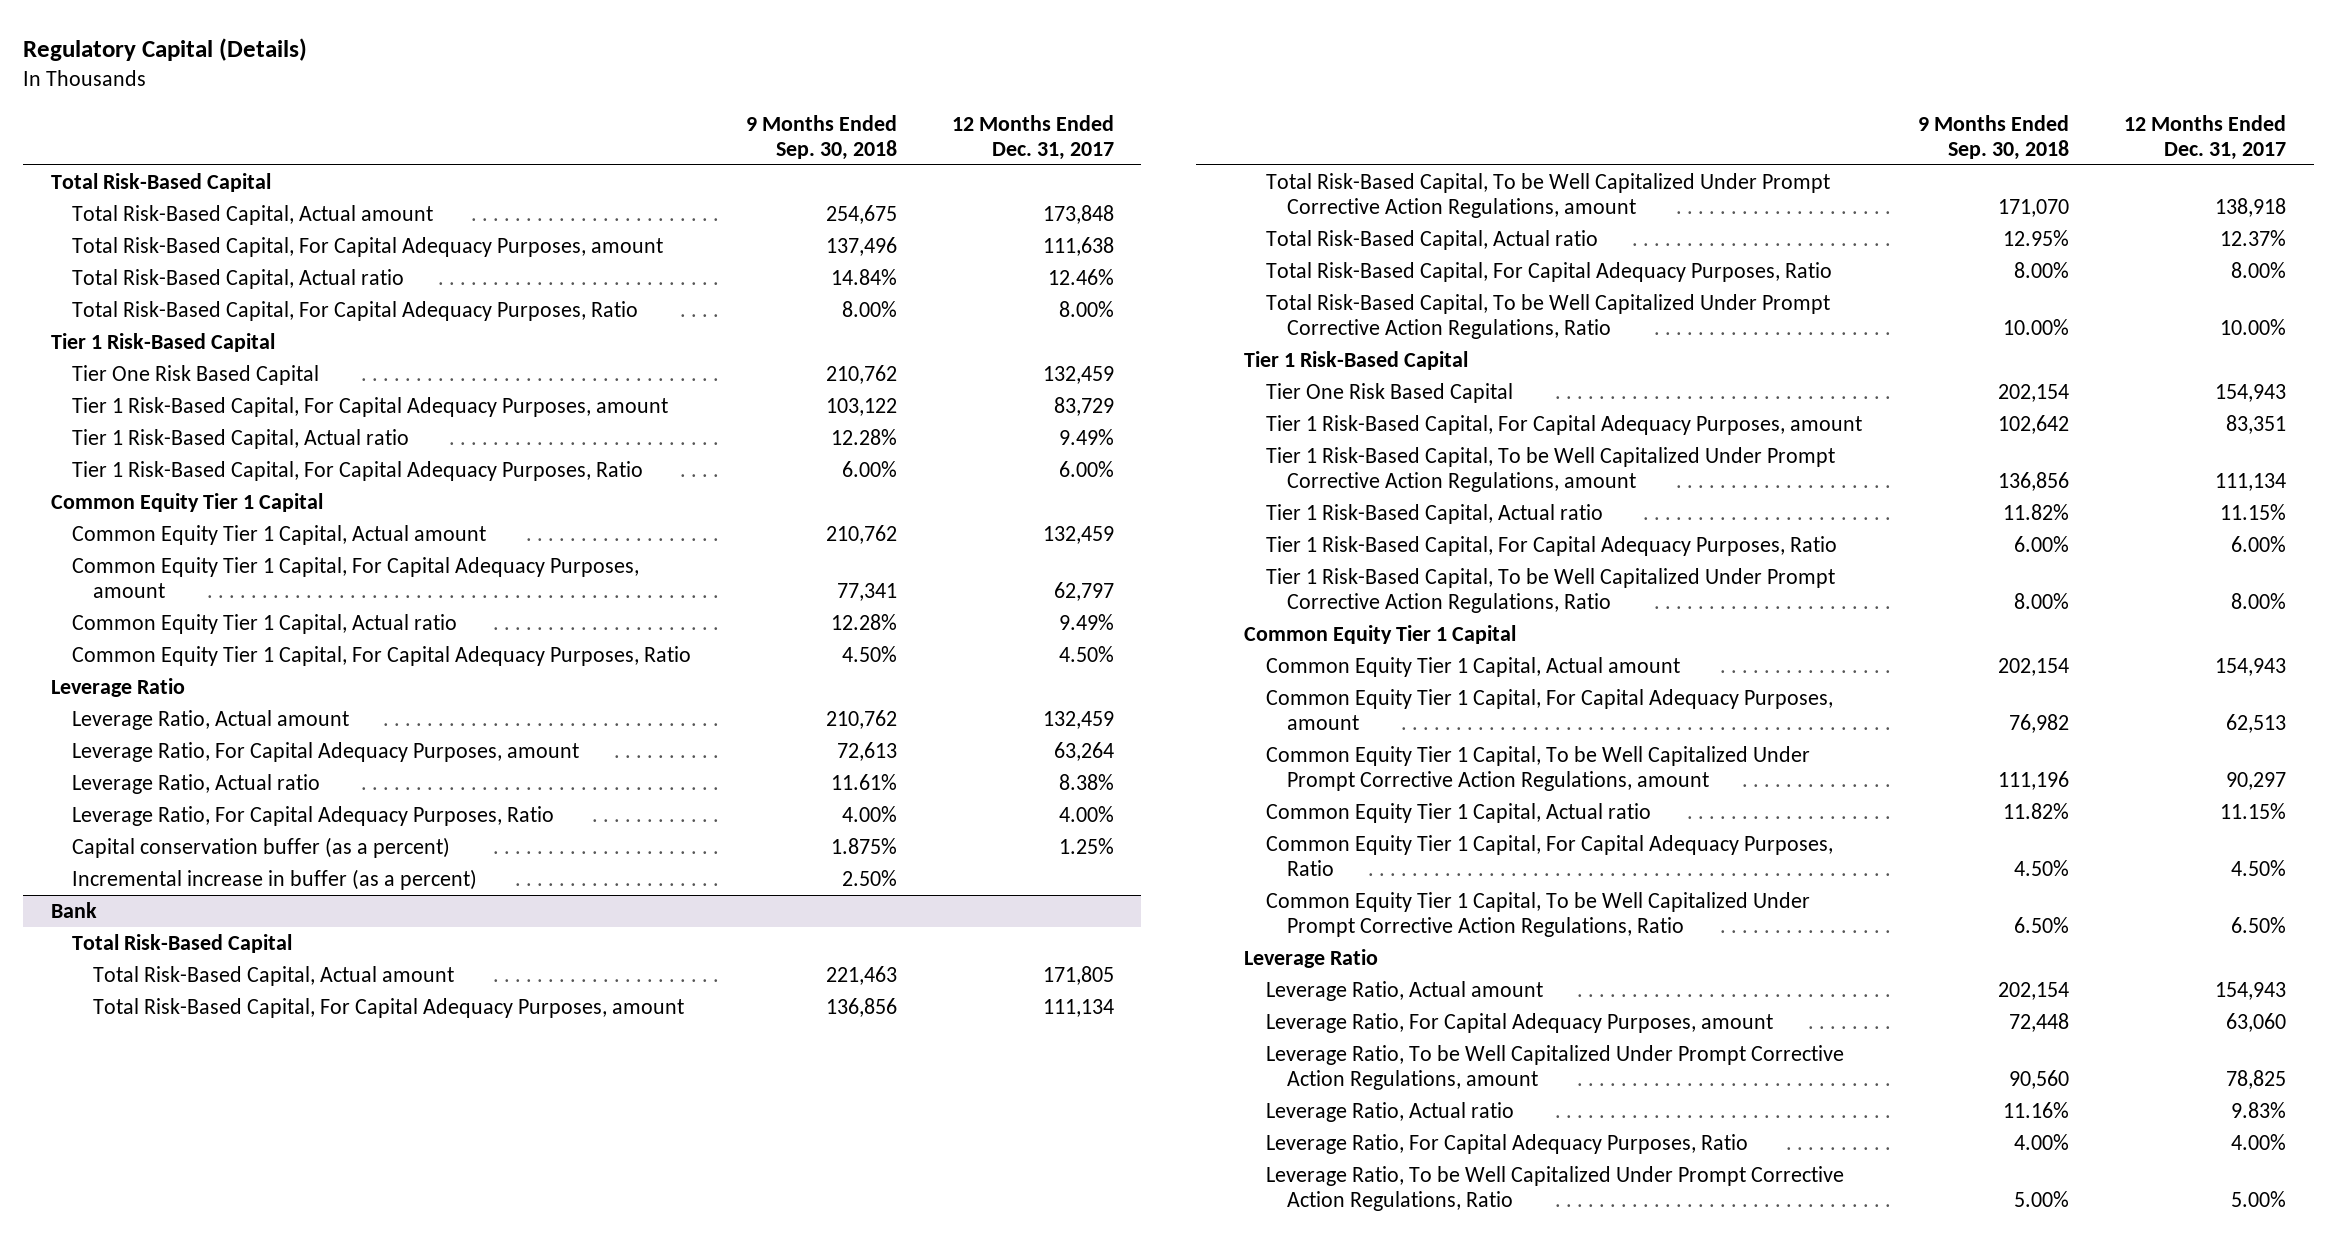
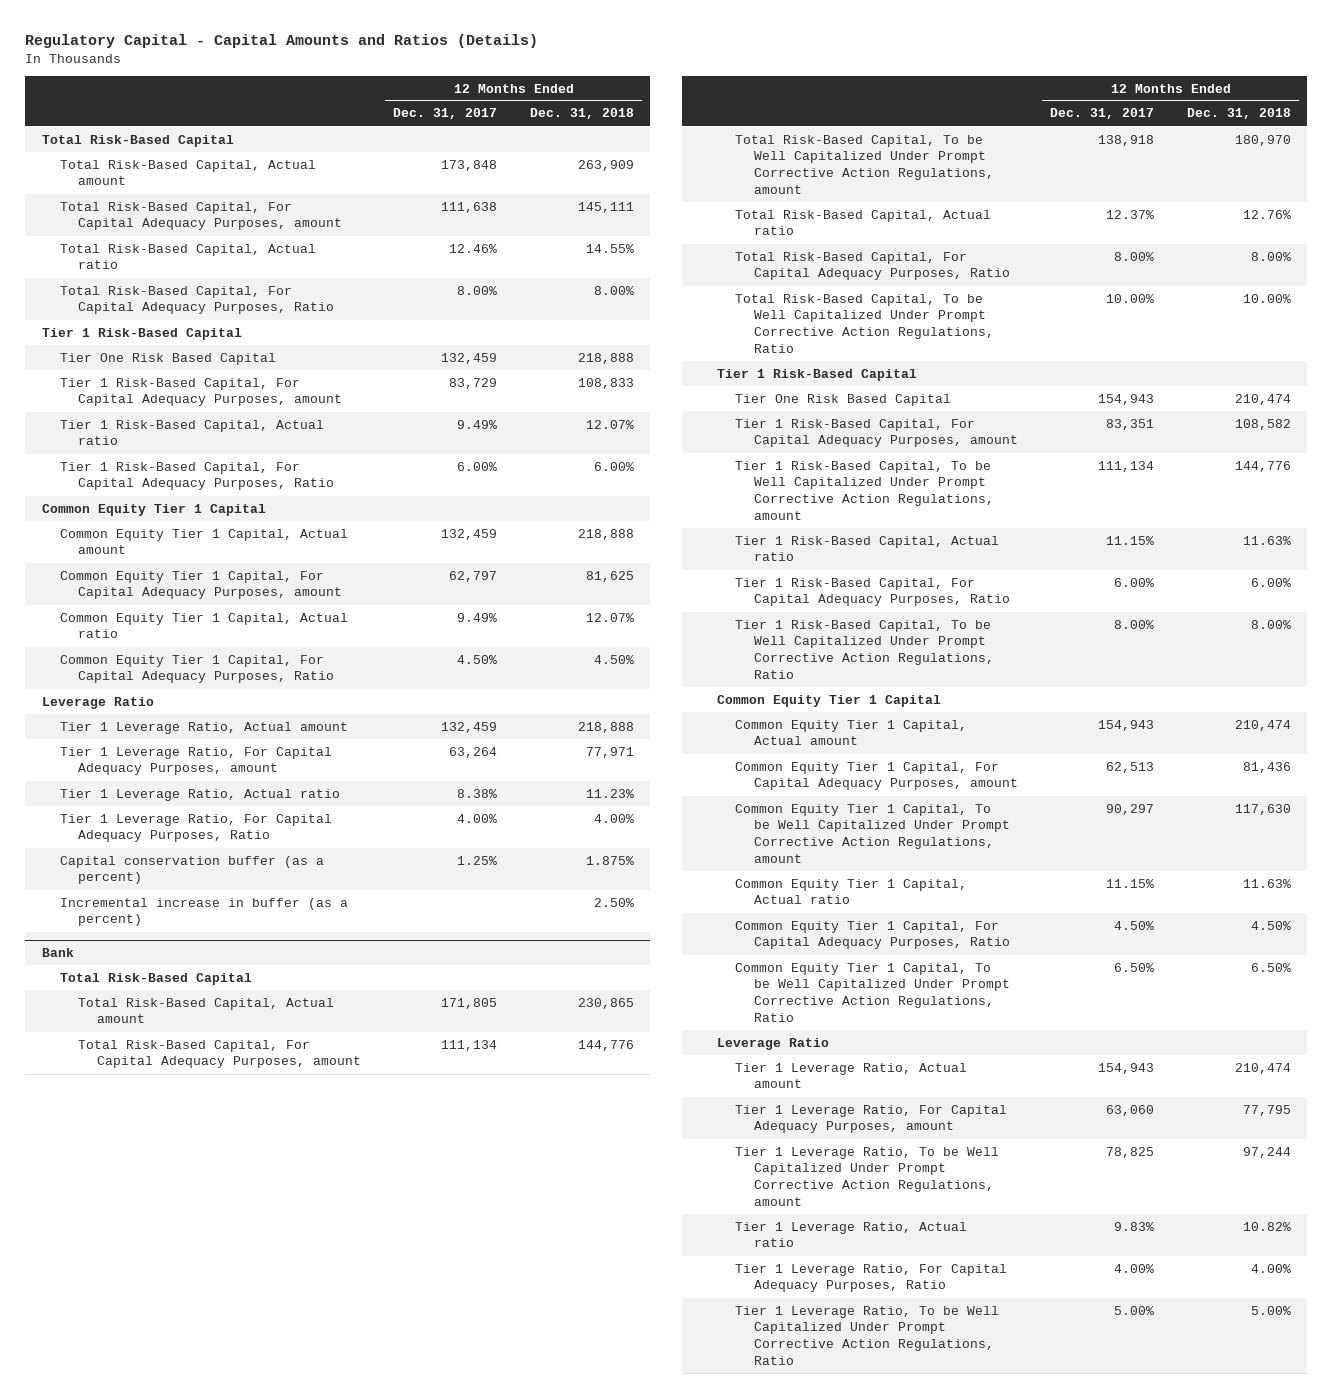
[23,37,308,61] Regulatory Capital (Details) -> [25,34,539,49] Regulatory Capital - Capital Amounts and Ratios (Details)
[746,114,898,160] 9 Months Ended Sep. 30, 2018 -> none
none -> [529,108,634,120] Dec. 31, 2018
[72,709,350,730] Leverage Ratio, Actual amount -> [60,721,349,734] Tier 1 Leverage Ratio, Actual amount
[72,741,580,762] Leverage Ratio, For Capital Adequacy Purposes, amount -> [60,746,333,776] Tier 1 Leverage Ratio, For Capital Adequacy Purposes, amount
[72,773,321,794] Leverage Ratio, Actual ratio -> [60,788,341,801] Tier 1 Leverage Ratio, Actual ratio
[72,805,555,826] Leverage Ratio, For Capital Adequacy Purposes, Ratio -> [60,813,333,843] Tier 1 Leverage Ratio, For Capital Adequacy Purposes, Ratio
[1265,980,1543,1001] Leverage Ratio, Actual amount -> [735,1062,968,1089] Tier 1 Leverage Ratio, Actual amount
[1265,1012,1773,1033] Leverage Ratio, For Capital Adequacy Purposes, amount -> [735,1104,1008,1134] Tier 1 Leverage Ratio, For Capital Adequacy Purposes, amount
[1265,1044,1844,1091] Leverage Ratio, To be Well Capitalized Under Prompt Corrective Action Regulations, amount -> [735,1146,1000,1206] Tier 1 Leverage Ratio, To be Well Capitalized Under Prompt Corrective Action Regulations, amount
[1265,1101,1514,1122] Leverage Ratio, Actual ratio -> [735,1221,968,1248] Tier 1 Leverage Ratio, Actual ratio
[1265,1133,1748,1154] Leverage Ratio, For Capital Adequacy Purposes, Ratio -> [735,1263,1008,1293] Tier 1 Leverage Ratio, For Capital Adequacy Purposes, Ratio
[1265,1165,1844,1212] Leverage Ratio, To be Well Capitalized Under Prompt Corrective Action Regulations, Ratio -> [735,1305,1000,1365] Tier 1 Leverage Ratio, To be Well Capitalized Under Prompt Corrective Action Regulations, Ratio

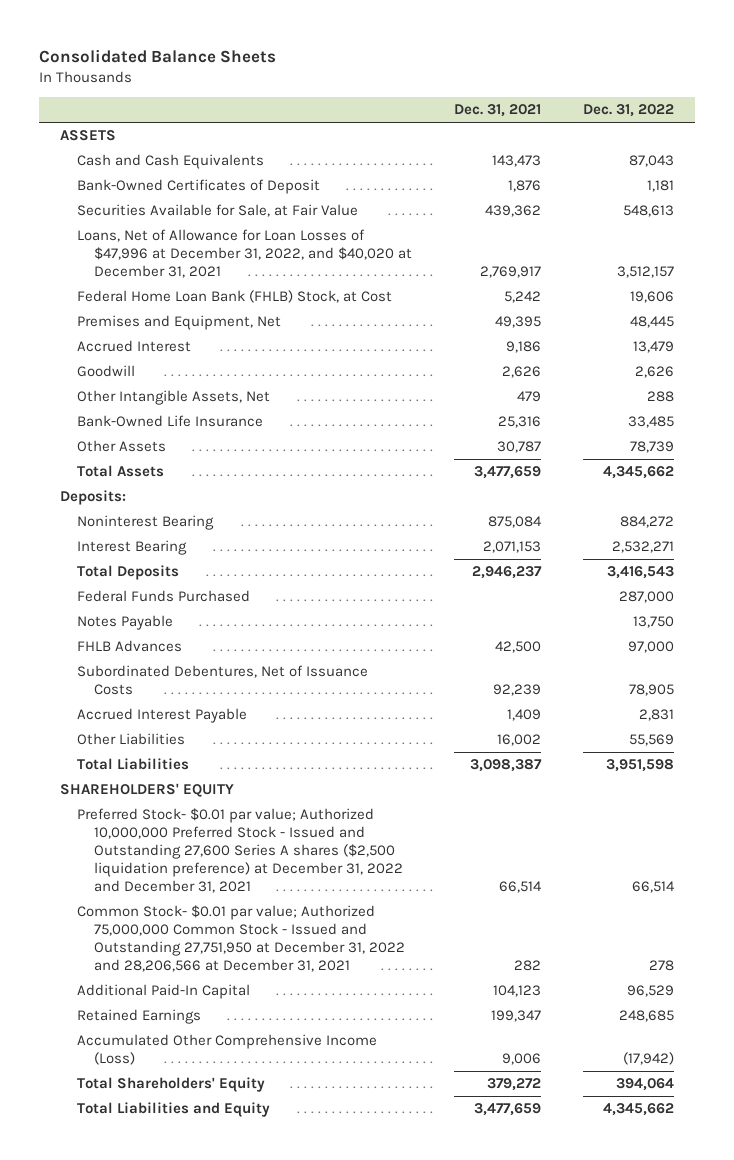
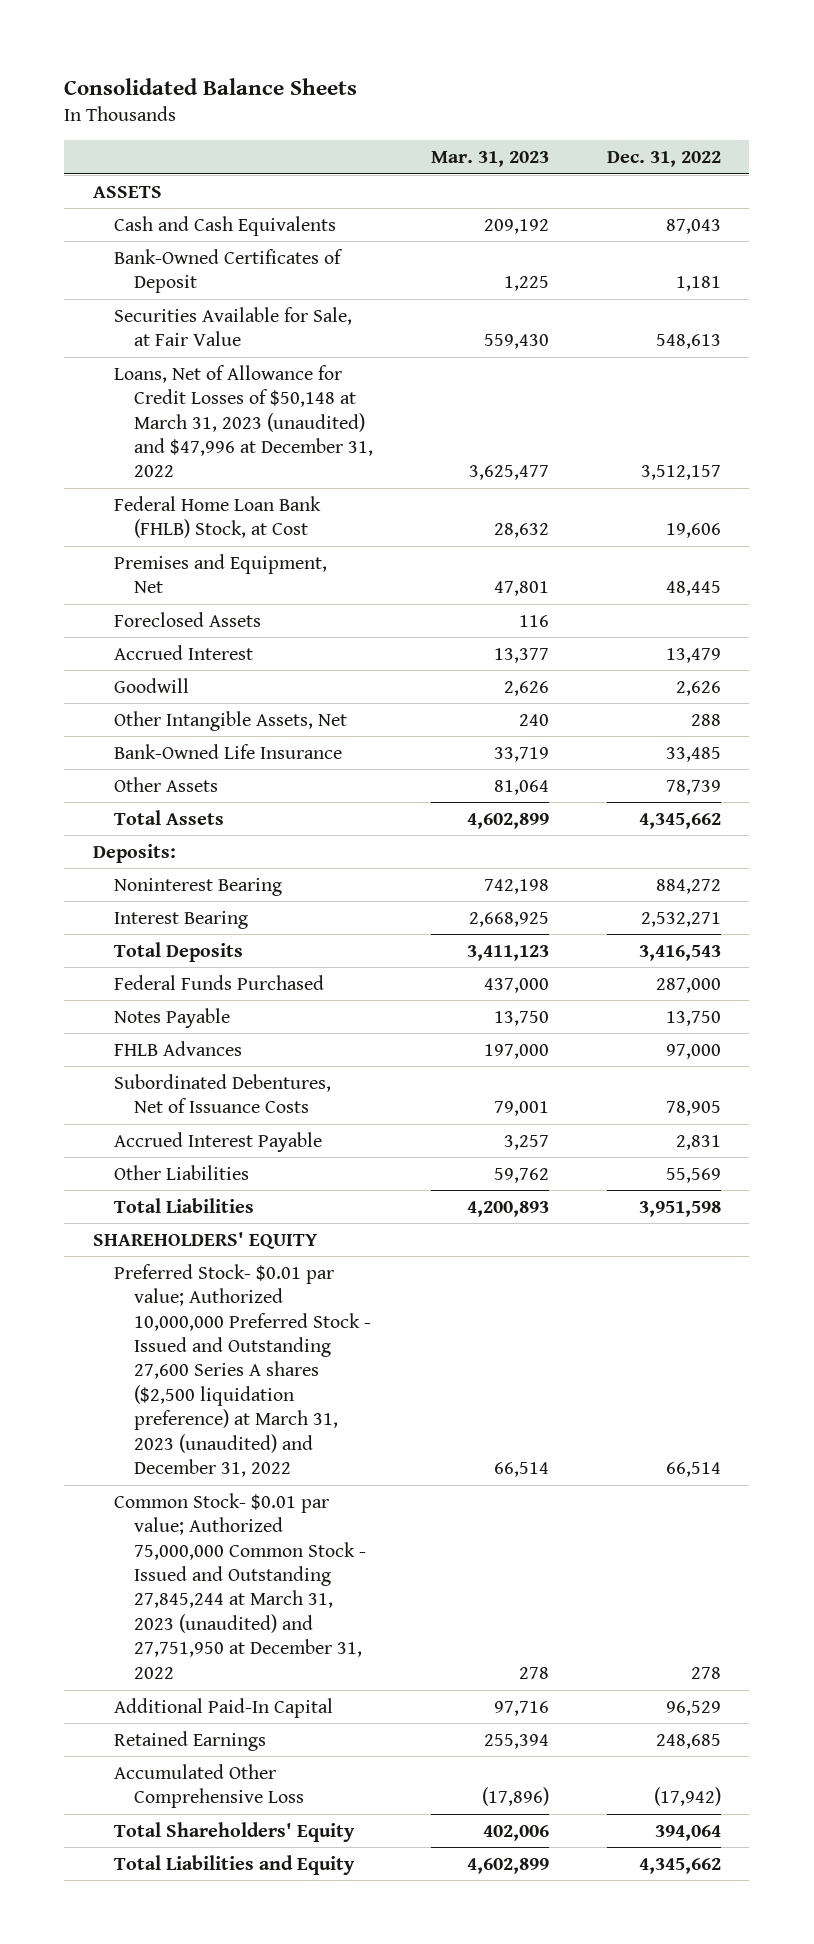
[454,104,542,118] Dec. 31, 2021 -> none
none -> [430,151,549,168] Mar. 31, 2023
[77,229,413,278] Loans, Net of Allowance for Loan Losses of $47,996 at December 31, 2022, and $40,020 at December 31, 2021 -> [113,364,374,478] Loans, Net of Allowance for Credit Losses of $50,148 at March 31, 2023 (unaudited) and $47,996 at December 31, 2022
none -> [113,611,261,627] Foreclosed Assets
[77,808,404,893] Preferred Stock- $0.01 par value; Authorized 10,000,000 Preferred Stock - Issued and Outstanding 27,600 Series A shares ($2,500 liquidation preference) at December 31, 2022 and December 31, 2021 -> [113,1263,372,1478] Preferred Stock- $0.01 par value; Authorized 10,000,000 Preferred Stock - Issued and Outstanding 27,600 Series A shares ($2,500 liquidation preference) at March 31, 2023 (unaudited) and December 31, 2022
[77,905,406,972] Common Stock- $0.01 par value; Authorized 75,000,000 Common Stock - Issued and Outstanding 27,751,950 at December 31, 2022 and 28,206,566 at December 31, 2021 -> [113,1492,367,1679] Common Stock- $0.01 par value; Authorized 75,000,000 Common Stock - Issued and Outstanding 27,845,244 at March 31, 2023 (unaudited) and 27,751,950 at December 31, 2022
[77,1034,378,1066] Accumulated Other Comprehensive Income (Loss) -> [113,1763,305,1809] Accumulated Other Comprehensive Loss

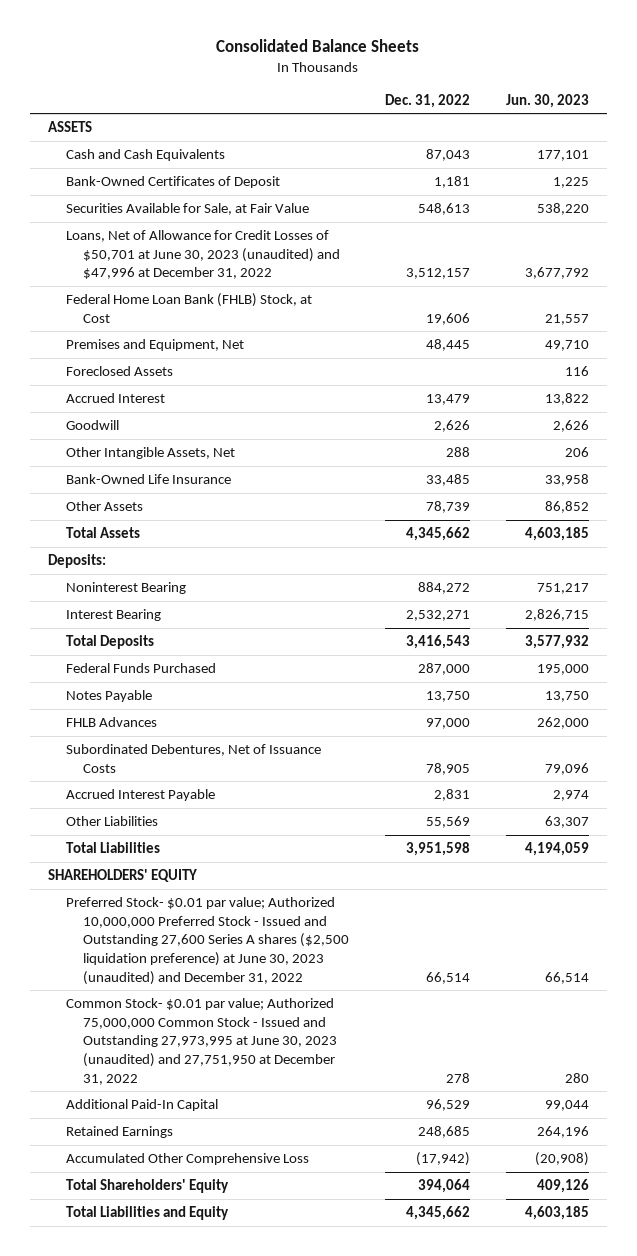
[430,151,549,168] Mar. 31, 2023 -> none
none -> [506,93,590,108] Jun. 30, 2023
[113,364,374,478] Loans, Net of Allowance for Credit Losses of $50,148 at March 31, 2023 (unaudited) and $47,996 at December 31, 2022 -> [65,230,341,280] Loans, Net of Allowance for Credit Losses of $50,701 at June 30, 2023 (unaudited) and $47,996 at December 31, 2022
[113,1263,372,1478] Preferred Stock- $0.01 par value; Authorized 10,000,000 Preferred Stock - Issued and Outstanding 27,600 Series A shares ($2,500 liquidation preference) at March 31, 2023 (unaudited) and December 31, 2022 -> [65,897,350,985] Preferred Stock- $0.01 par value; Authorized 10,000,000 Preferred Stock - Issued and Outstanding 27,600 Series A shares ($2,500 liquidation preference) at June 30, 2023 (unaudited) and December 31, 2022
[113,1492,367,1679] Common Stock- $0.01 par value; Authorized 75,000,000 Common Stock - Issued and Outstanding 27,845,244 at March 31, 2023 (unaudited) and 27,751,950 at December 31, 2022 -> [65,998,338,1085] Common Stock- $0.01 par value; Authorized 75,000,000 Common Stock - Issued and Outstanding 27,973,995 at June 30, 2023 (unaudited) and 27,751,950 at December 31, 2022

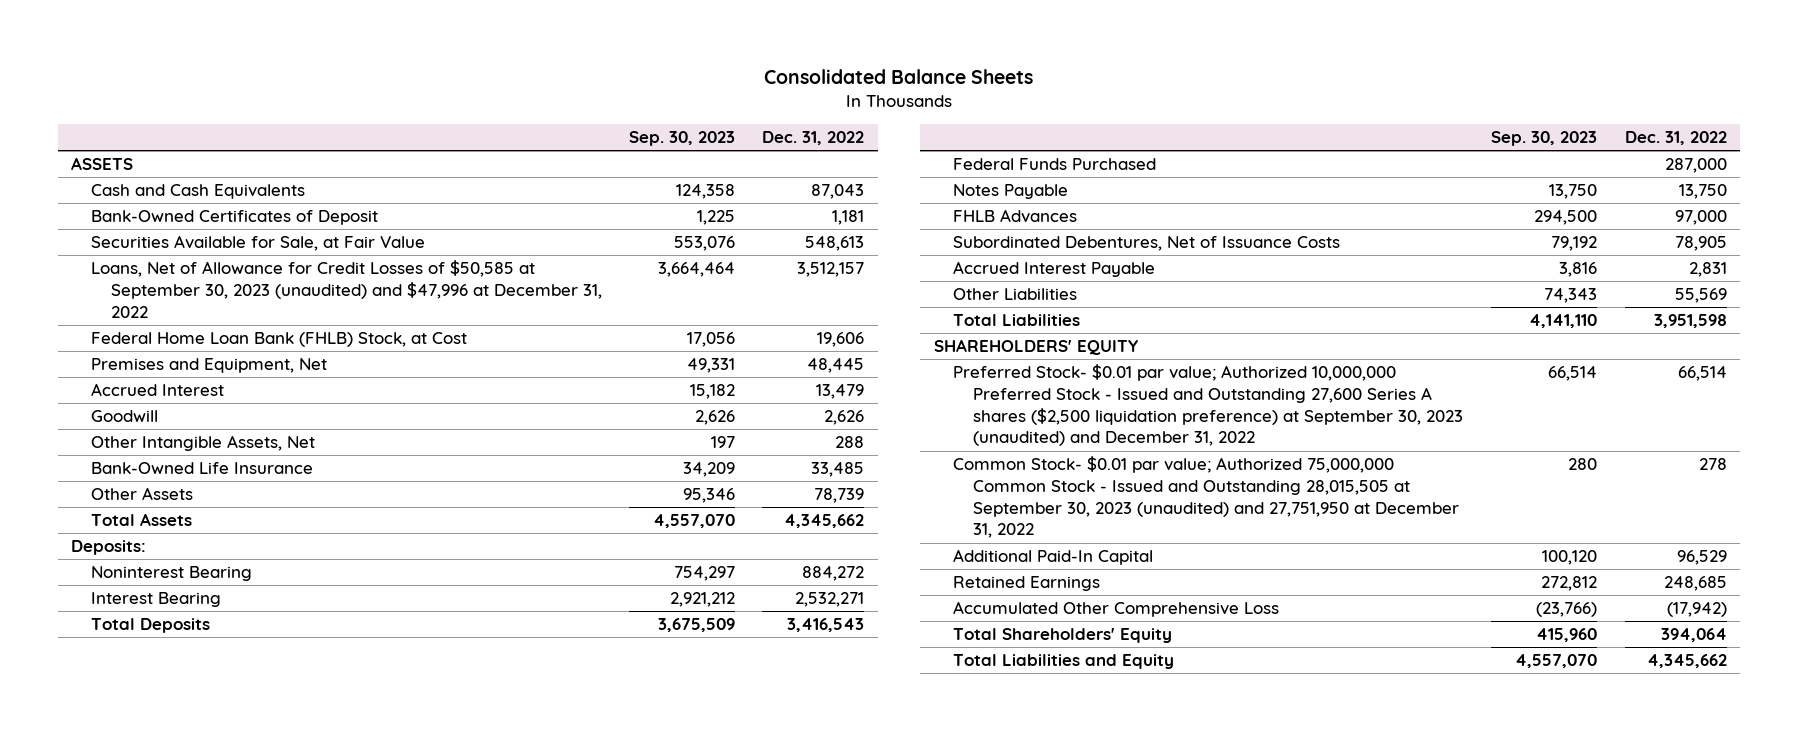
[506,93,590,108] Jun. 30, 2023 -> none
none -> [628,131,735,147] Sep. 30, 2023
[65,230,341,280] Loans, Net of Allowance for Credit Losses of $50,701 at June 30, 2023 (unaudited) and $47,996 at December 31, 2022 -> [90,260,602,318] Loans, Net of Allowance for Credit Losses of $50,585 at September 30, 2023 (unaudited) and $47,996 at December 31, 2022
[65,366,173,377] Foreclosed Assets -> none
[65,897,350,985] Preferred Stock- $0.01 par value; Authorized 10,000,000 Preferred Stock - Issued and Outstanding 27,600 Series A shares ($2,500 liquidation preference) at June 30, 2023 (unaudited) and December 31, 2022 -> [953,364,1464,447] Preferred Stock- $0.01 par value; Authorized 10,000,000 Preferred Stock - Issued and Outstanding 27,600 Series A shares ($2,500 liquidation preference) at September 30, 2023 (unaudited) and December 31, 2022
[65,998,338,1085] Common Stock- $0.01 par value; Authorized 75,000,000 Common Stock - Issued and Outstanding 27,973,995 at June 30, 2023 (unaudited) and 27,751,950 at December 31, 2022 -> [953,456,1460,539] Common Stock- $0.01 par value; Authorized 75,000,000 Common Stock - Issued and Outstanding 28,015,505 at September 30, 2023 (unaudited) and 27,751,950 at December 31, 2022

